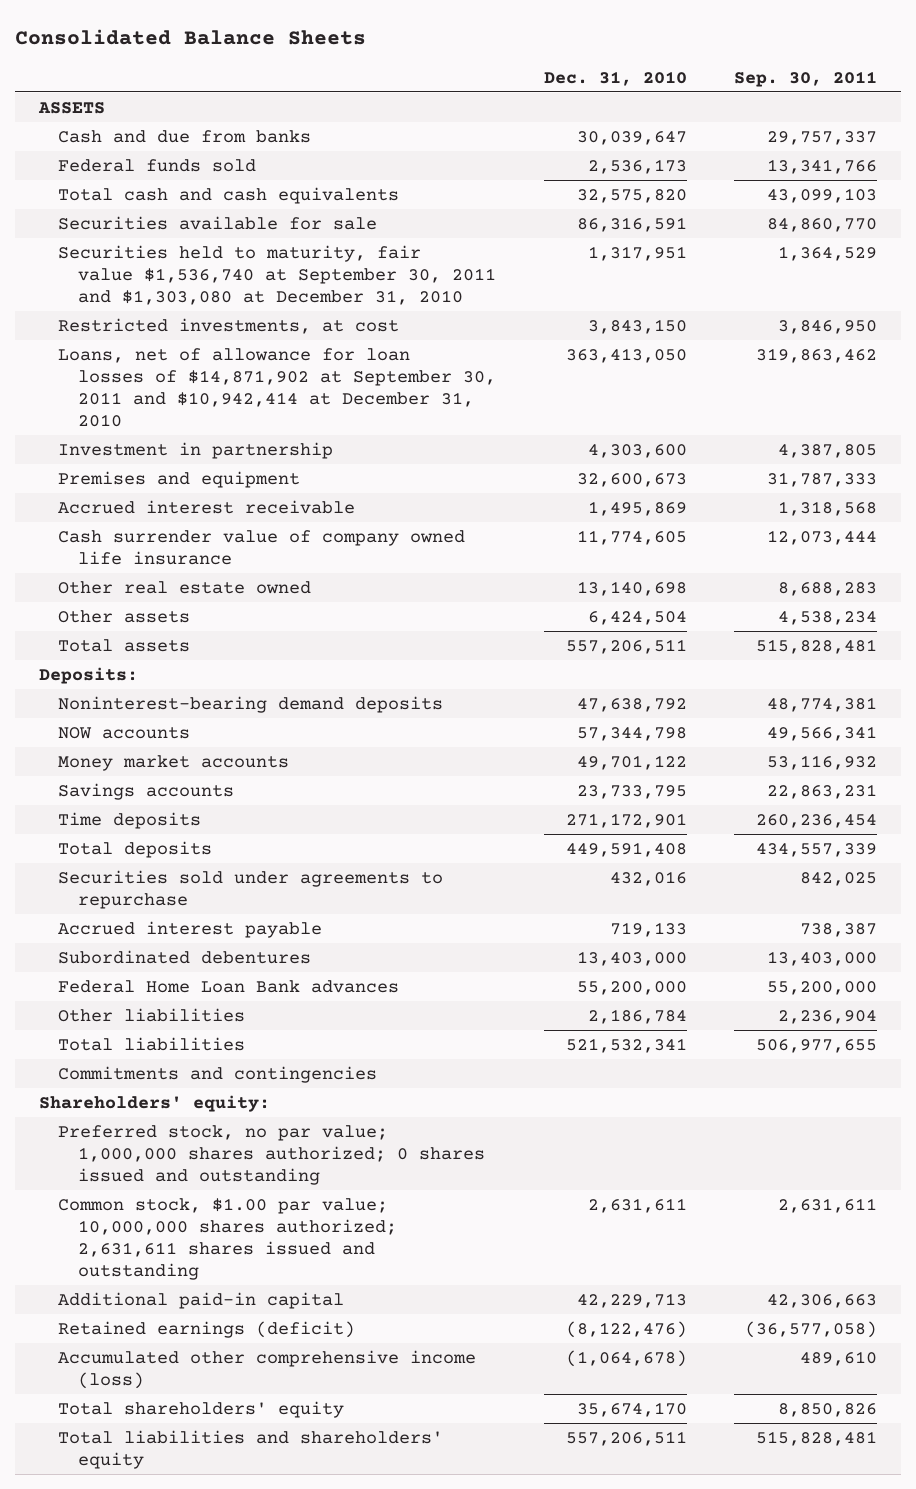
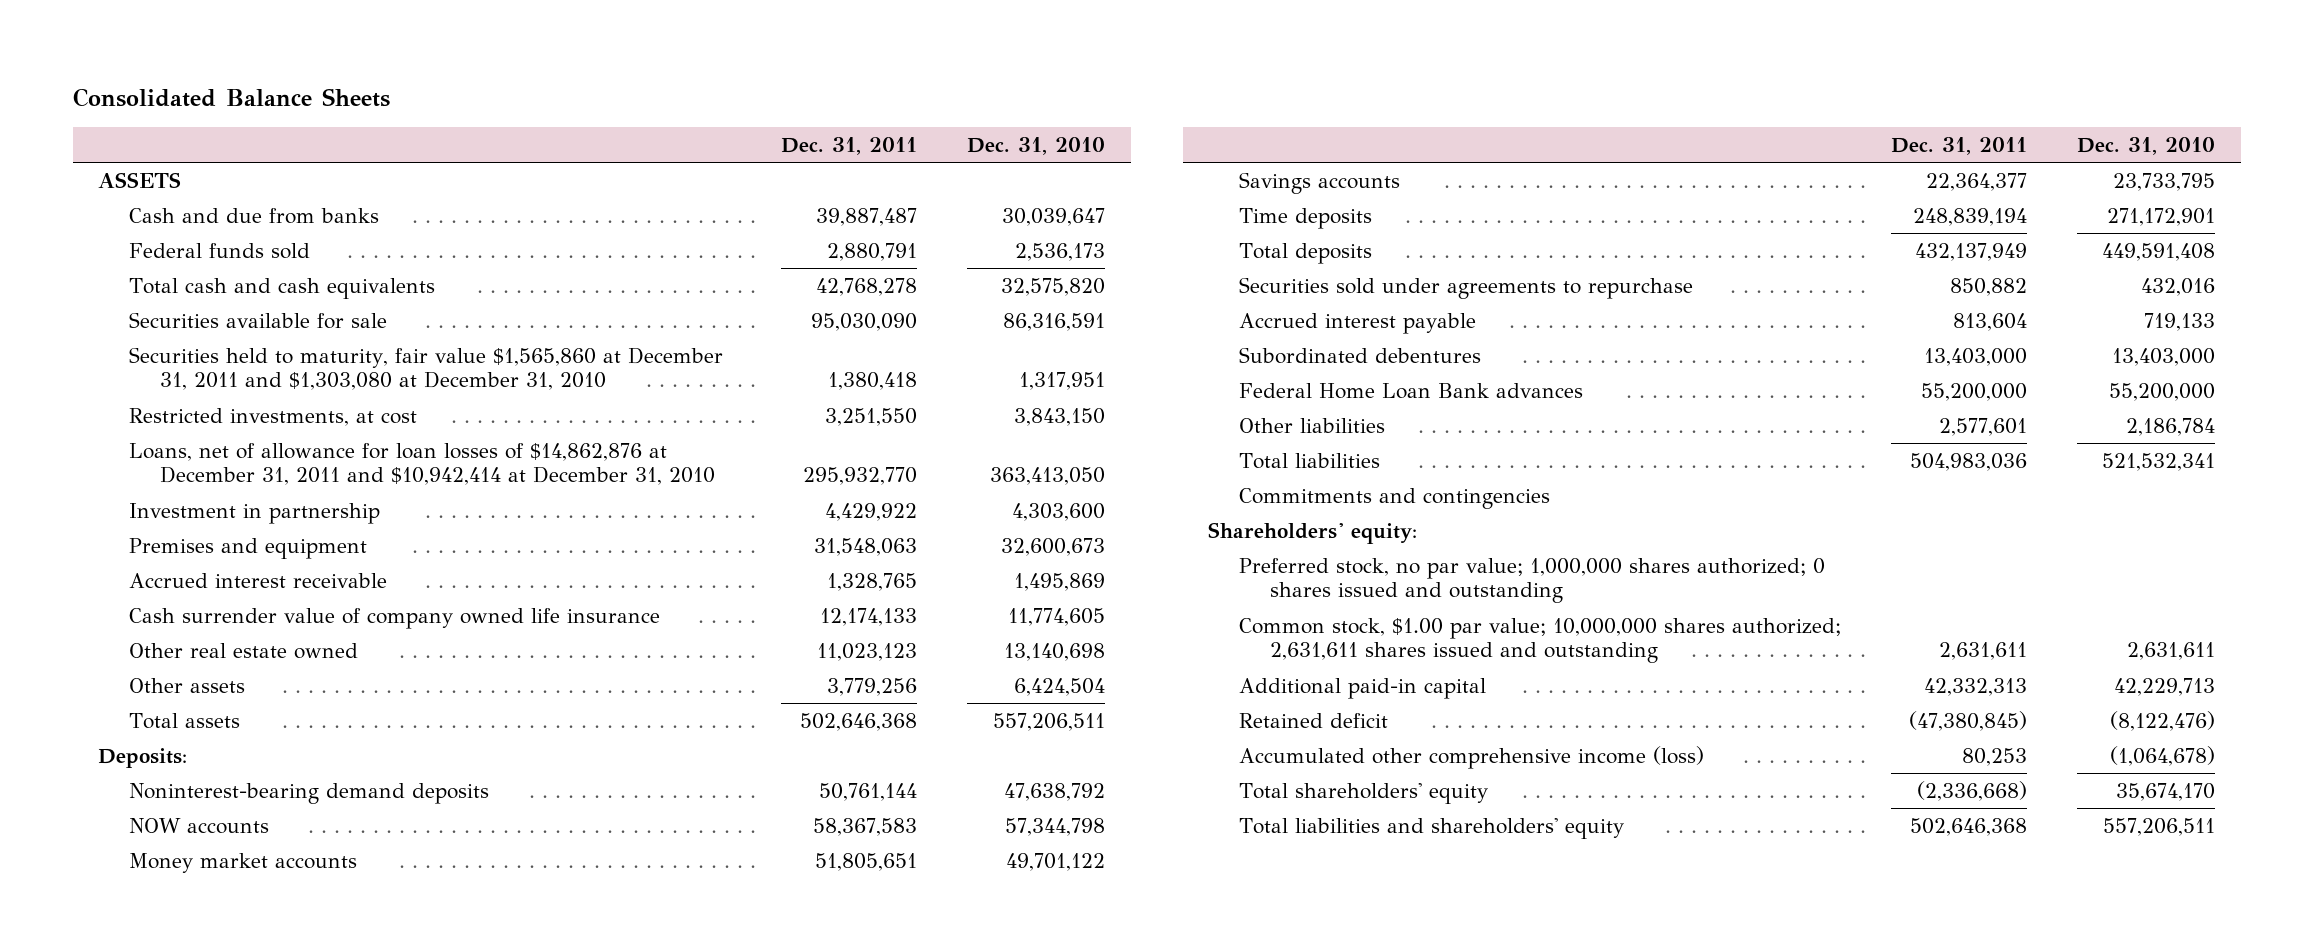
[734,70,878,87] Sep. 30, 2011 -> none
none -> [781,136,918,155] Dec. 31, 2011
[58,244,497,305] Securities held to maturity, fair value $1,536,740 at September 30, 2011 and $1,303,080 at December 31, 2010 -> [129,346,724,391] Securities held to maturity, fair value $1,565,860 at December 31, 2011 and $1,303,080 at December 31, 2010
[58,347,497,427] Loans, net of allowance for loan losses of $14,871,902 at September 30, 2011 and $10,942,414 at December 31, 2010 -> [129,442,716,486] Loans, net of allowance for loan losses of $14,862,876 at December 31, 2011 and $10,942,414 at December 31, 2010
[58,1320,356,1338] Retained earnings (deficit) -> [1239,712,1389,728] Retained deficit

